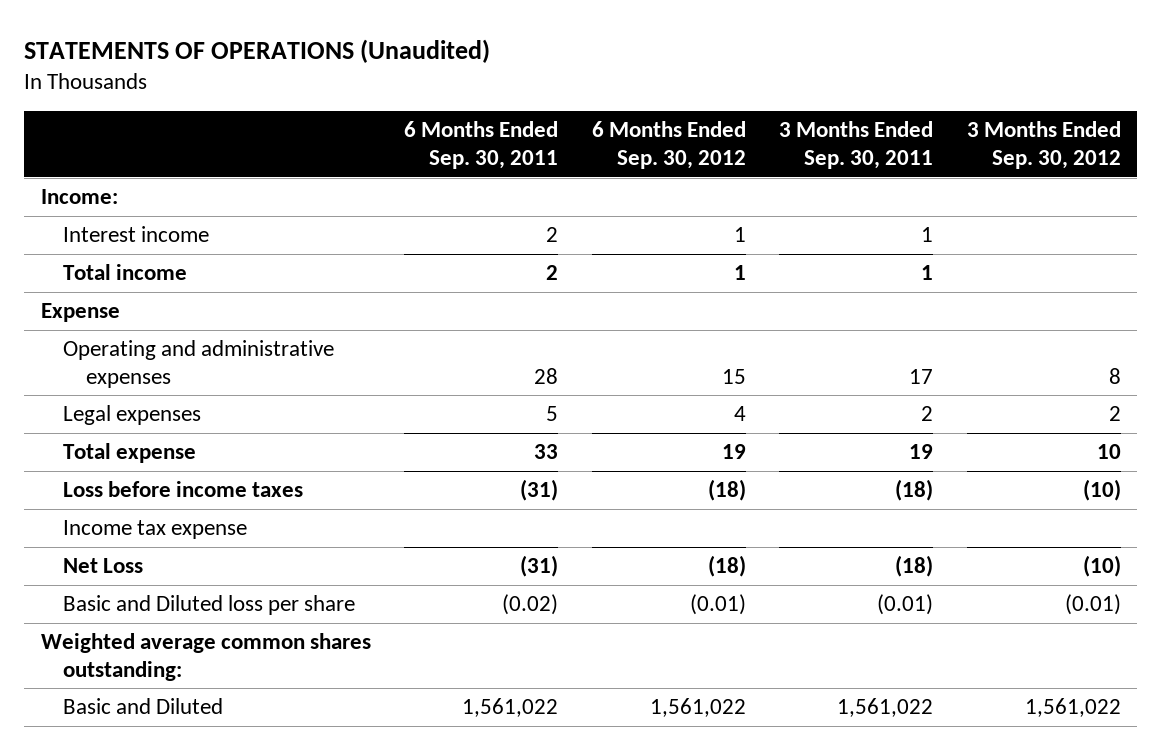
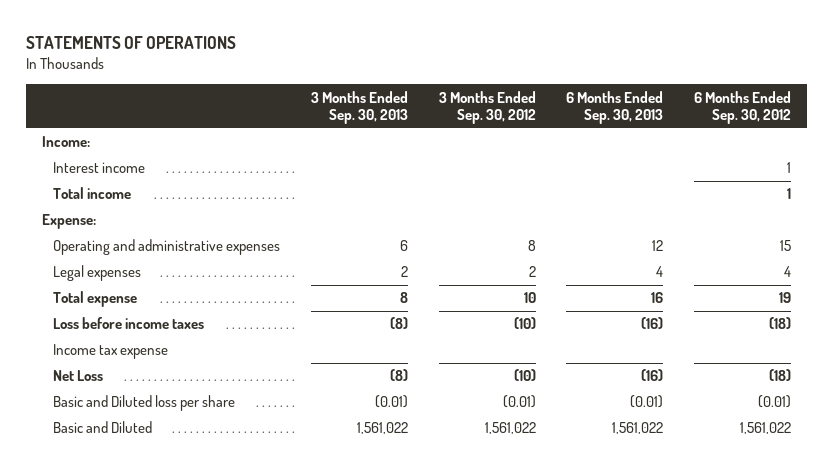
[23,38,490,63] STATEMENTS OF OPERATIONS (Unaudited) -> [26,36,237,50] STATEMENTS OF OPERATIONS
[404,121,559,170] 6 Months Ended Sep. 30, 2011 -> none
[779,121,934,170] 3 Months Ended Sep. 30, 2011 -> none
none -> [310,90,408,125] 3 Months Ended Sep. 30, 2013
none -> [566,90,664,125] 6 Months Ended Sep. 30, 2013
[40,303,120,323] Expense -> [41,214,96,230] Expense:
[40,633,371,681] Weighted average common shares outstanding: -> none

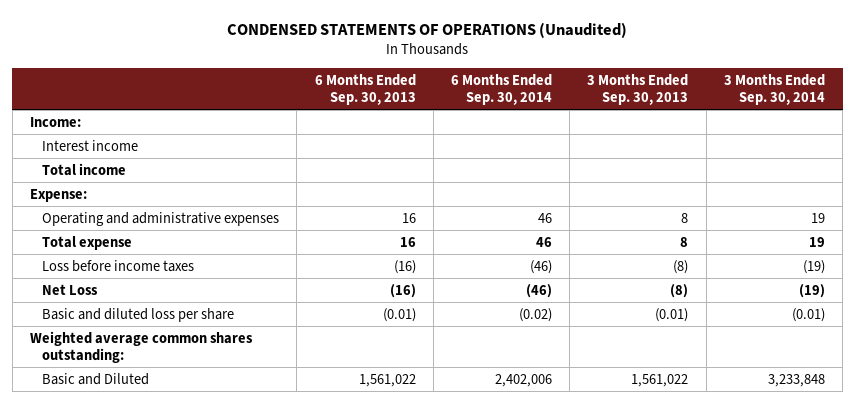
[26,36,237,50] STATEMENTS OF OPERATIONS -> [227,21,628,38] CONDENSED STATEMENTS OF OPERATIONS (Unaudited)
[438,90,536,125] 3 Months Ended Sep. 30, 2012 -> none
[694,90,792,125] 6 Months Ended Sep. 30, 2012 -> none
none -> [451,73,553,105] 6 Months Ended Sep. 30, 2014
none -> [723,73,825,105] 3 Months Ended Sep. 30, 2014
[52,265,141,282] Legal expenses -> none
[399,240,408,252] 6 -> [681,212,689,223] 8
[652,240,664,252] 12 -> [401,212,416,223] 16
[52,344,168,360] Income tax expense -> none
[52,395,235,412] Basic and Diluted loss per share -> [42,307,235,322] Basic and diluted loss per share
none -> [30,330,254,363] Weighted average common shares outstanding:

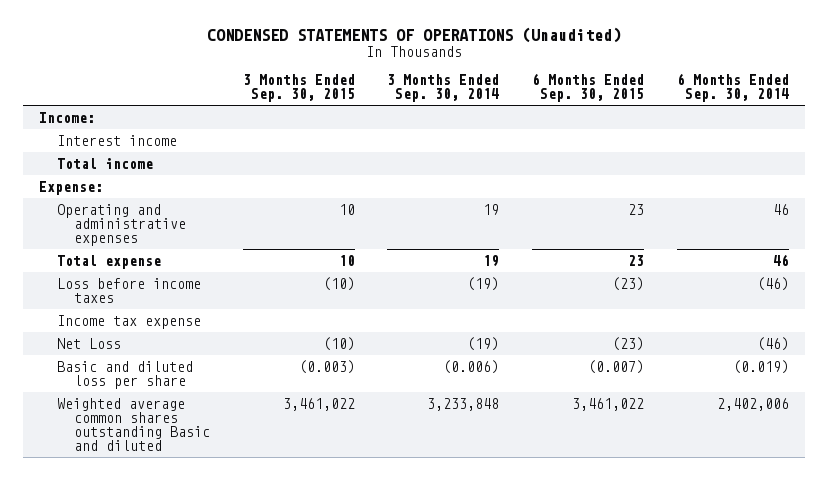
[314,73,416,105] 6 Months Ended Sep. 30, 2013 -> none
[587,73,689,105] 3 Months Ended Sep. 30, 2013 -> none
none -> [242,73,355,103] 3 Months Ended Sep. 30, 2015
none -> [532,72,645,103] 6 Months Ended Sep. 30, 2015
none -> [56,314,201,329] Income tax expense
[30,330,254,363] Weighted average common shares outstanding: -> none
[519,307,553,322] (0.02) -> [732,359,789,374] (0.019)
[791,307,825,322] (0.01) -> [443,359,500,374] (0.006)
[42,372,150,385] Basic and Diluted -> [56,397,210,452] Weighted average common shares outstanding Basic and diluted

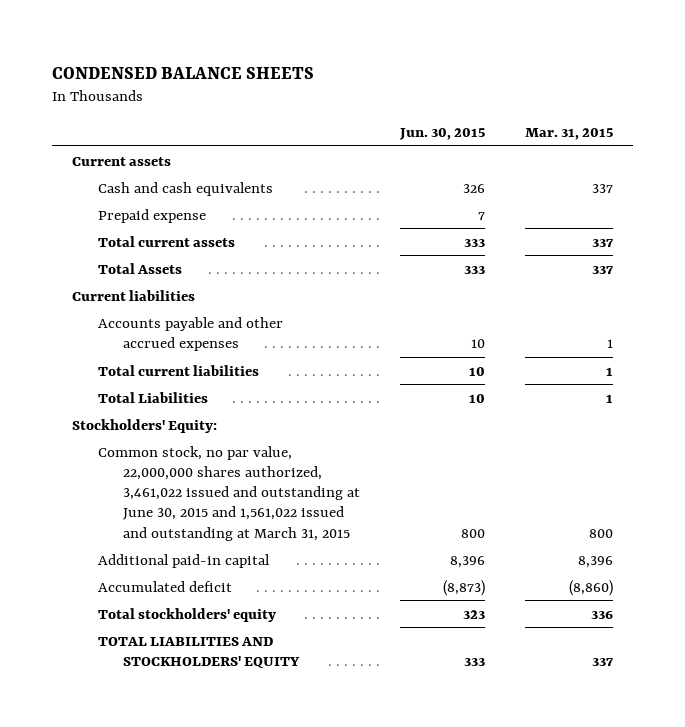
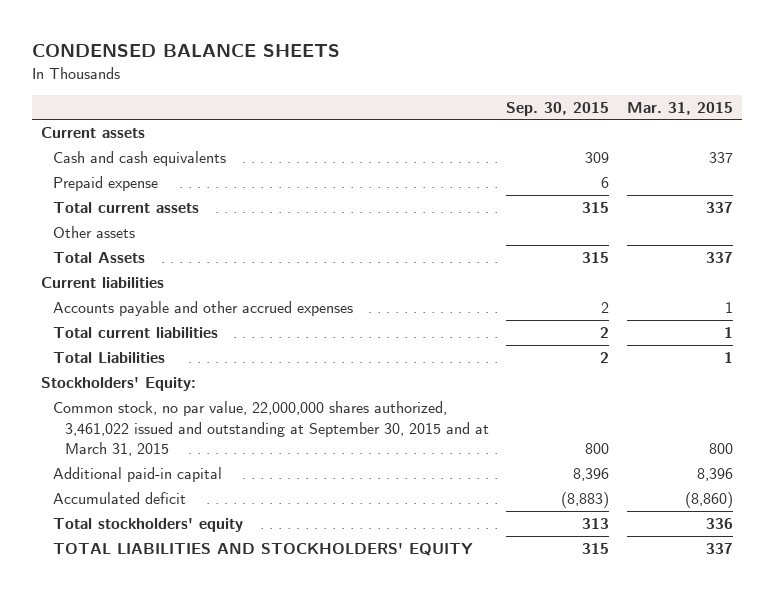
[399,127,486,140] Jun. 30, 2015 -> none
none -> [506,101,610,116] Sep. 30, 2015
none -> [52,225,135,238] Other assets
[97,445,361,541] Common stock, no par value, 22,000,000 shares authorized, 3,461,022 issued and outstanding at June 30, 2015 and 1,561,022 issued and outstanding at March 31, 2015 -> [52,400,489,457] Common stock, no par value, 22,000,000 shares authorized, 3,461,022 issued and outstanding at September 30, 2015 and at March 31, 2015

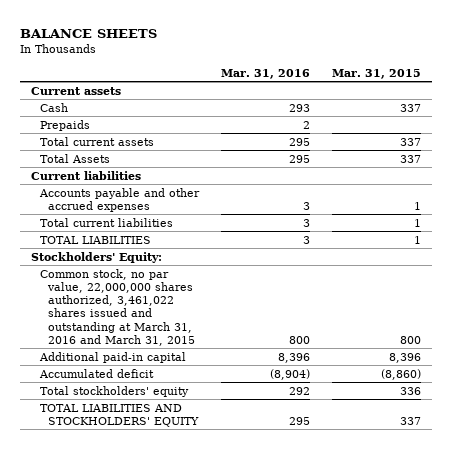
[32,44,341,58] CONDENSED BALANCE SHEETS -> [20,28,158,38] BALANCE SHEETS
[506,101,610,116] Sep. 30, 2015 -> none
none -> [220,68,310,79] Mar. 31, 2016
[52,150,226,166] Cash and cash equivalents -> [39,102,68,112] Cash
[52,175,158,191] Prepaid expense -> [39,119,90,131] Prepaids
[52,225,135,238] Other assets -> none
[52,351,165,363] Total Liabilities -> [39,235,151,244] TOTAL LIABILITIES
[52,400,489,457] Common stock, no par value, 22,000,000 shares authorized, 3,461,022 issued and outstanding at September 30, 2015 and at March 31, 2015 -> [39,268,195,346] Common stock, no par value, 22,000,000 shares authorized, 3,461,022 shares issued and outstanding at March 31, 2016 and March 31, 2015

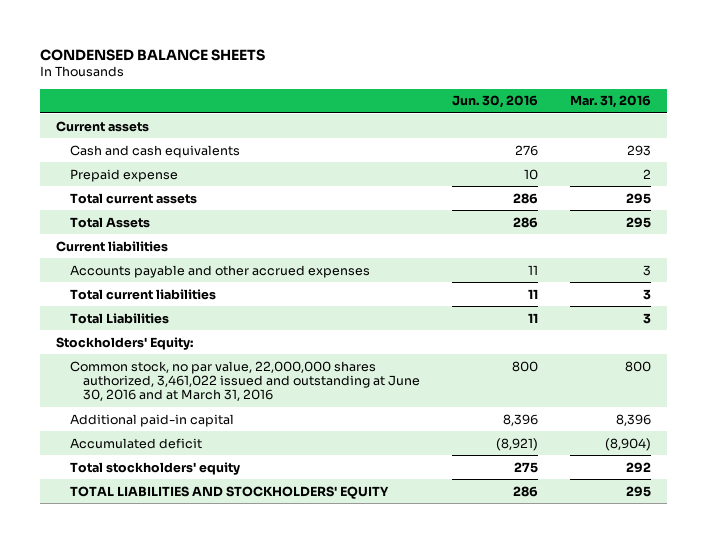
[20,28,158,38] BALANCE SHEETS -> [40,48,266,61] CONDENSED BALANCE SHEETS
[331,68,421,79] Mar. 31, 2015 -> none
none -> [452,95,539,109] Jun. 30, 2016
[39,102,68,112] Cash -> [69,144,240,158] Cash and cash equivalents
[39,119,90,131] Prepaids -> [69,168,178,182] Prepaid expense
[39,235,151,244] TOTAL LIABILITIES -> [69,312,169,324] Total Liabilities
[39,268,195,346] Common stock, no par value, 22,000,000 shares authorized, 3,461,022 shares issued and outstanding at March 31, 2016 and March 31, 2015 -> [69,360,421,402] Common stock, no par value, 22,000,000 shares authorized, 3,461,022 issued and outstanding at June 30, 2016 and at March 31, 2016

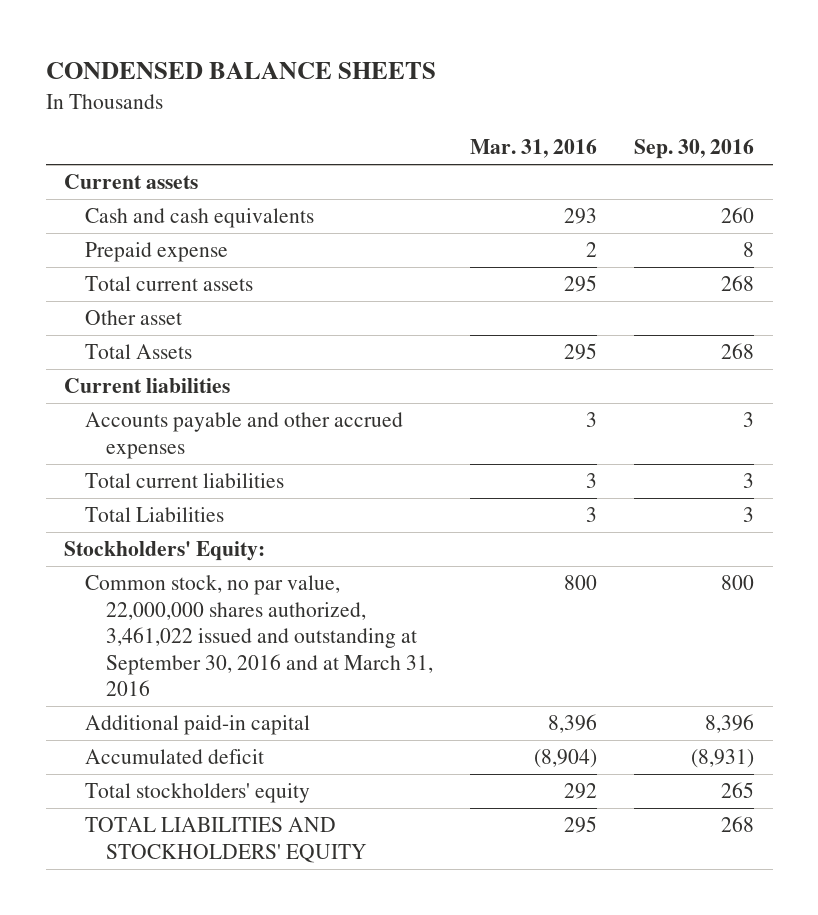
[452,95,539,109] Jun. 30, 2016 -> none
none -> [634,139,755,160] Sep. 30, 2016
none -> [85,310,183,326] Other asset
[69,360,421,402] Common stock, no par value, 22,000,000 shares authorized, 3,461,022 issued and outstanding at June 30, 2016 and at March 31, 2016 -> [85,575,434,697] Common stock, no par value, 22,000,000 shares authorized, 3,461,022 issued and outstanding at September 30, 2016 and at March 31, 2016

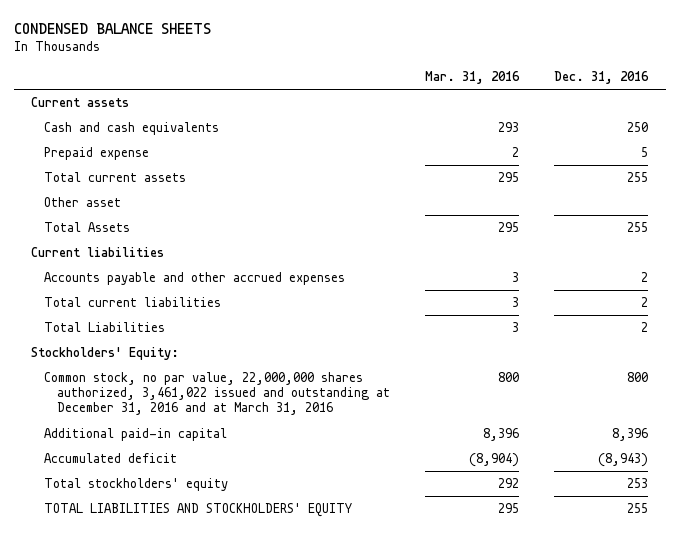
[634,139,755,160] Sep. 30, 2016 -> none
none -> [554,71,650,85] Dec. 31, 2016
[85,575,434,697] Common stock, no par value, 22,000,000 shares authorized, 3,461,022 issued and outstanding at September 30, 2016 and at March 31, 2016 -> [44,372,391,416] Common stock, no par value, 22,000,000 shares authorized, 3,461,022 issued and outstanding at December 31, 2016 and at March 31, 2016

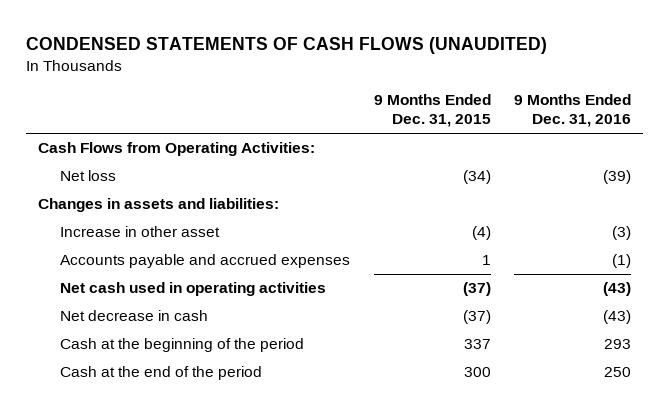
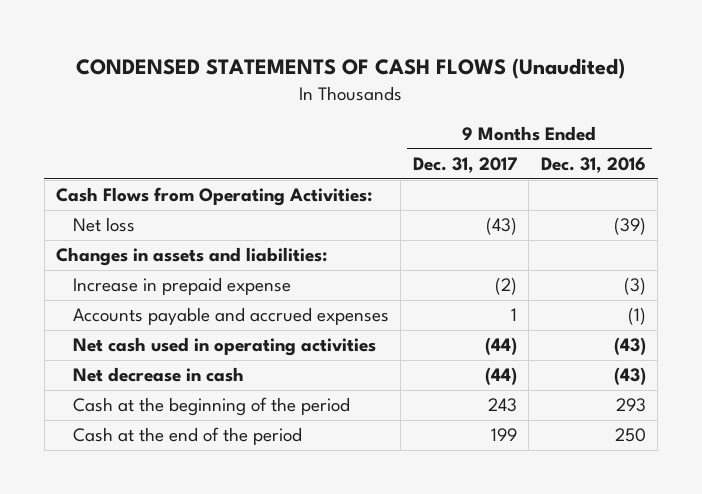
[26,36,548,54] CONDENSED STATEMENTS OF CASH FLOWS (UNAUDITED) -> [76,58,626,80] CONDENSED STATEMENTS OF CASH FLOWS (Unaudited)
[373,94,491,128] 9 Months Ended Dec. 31, 2015 -> none
none -> [412,157,517,174] Dec. 31, 2017
[60,226,221,238] Increase in other asset -> none
none -> [72,277,291,296] Increase in prepaid expense

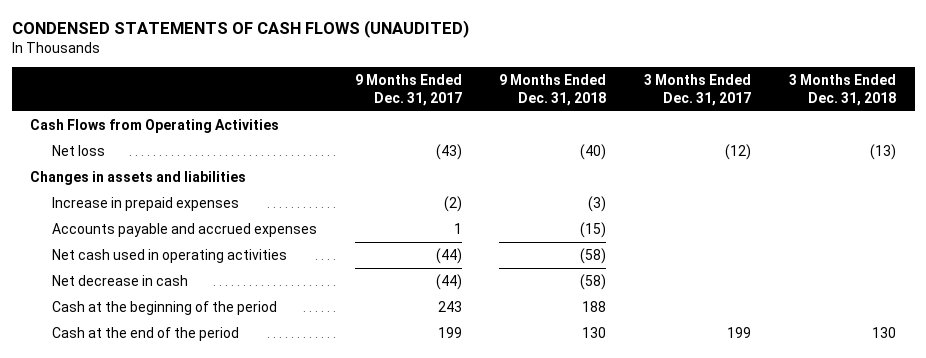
[76,58,626,80] CONDENSED STATEMENTS OF CASH FLOWS (Unaudited) -> [11,19,469,38] CONDENSED STATEMENTS OF CASH FLOWS (UNAUDITED)
[540,157,646,174] Dec. 31, 2016 -> none
none -> [499,74,607,107] 9 Months Ended Dec. 31, 2018
none -> [644,74,752,107] 3 Months Ended Dec. 31, 2017
none -> [788,74,896,107] 3 Months Ended Dec. 31, 2018
[56,187,373,207] Cash Flows from Operating Activities: -> [30,118,280,133] Cash Flows from Operating Activities
[56,247,328,267] Changes in assets and liabilities: -> [30,170,247,185] Changes in assets and liabilities
[72,277,291,296] Increase in prepaid expense -> [51,196,239,211] Increase in prepaid expenses

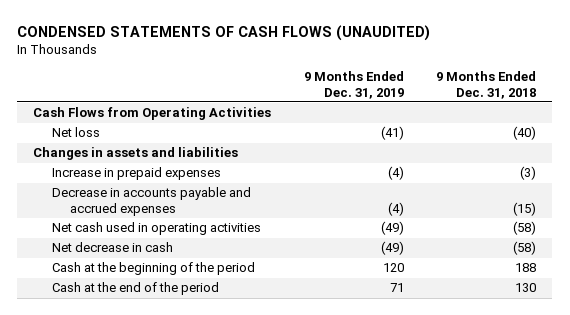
[354,74,462,107] 9 Months Ended Dec. 31, 2017 -> none
[644,74,752,107] 3 Months Ended Dec. 31, 2017 -> none
[788,74,896,107] 3 Months Ended Dec. 31, 2018 -> none
none -> [303,71,404,99] 9 Months Ended Dec. 31, 2019
[51,222,317,237] Accounts payable and accrued expenses -> [51,187,251,216] Decrease in accounts payable and accrued expenses

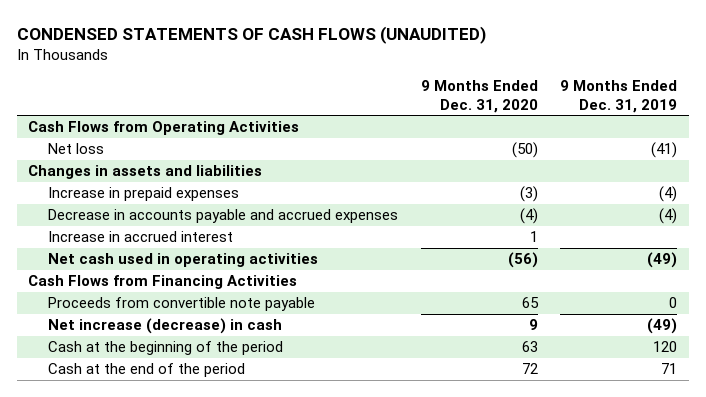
[436,71,537,99] 9 Months Ended Dec. 31, 2018 -> none
none -> [420,80,538,113] 9 Months Ended Dec. 31, 2020
none -> [48,231,234,243] Increase in accrued interest
none -> [28,275,298,290] Cash Flows from Financing Activities
none -> [48,297,316,312] Proceeds from convertible note payable
[51,242,173,253] Net decrease in cash -> [48,318,283,335] Net increase (decrease) in cash

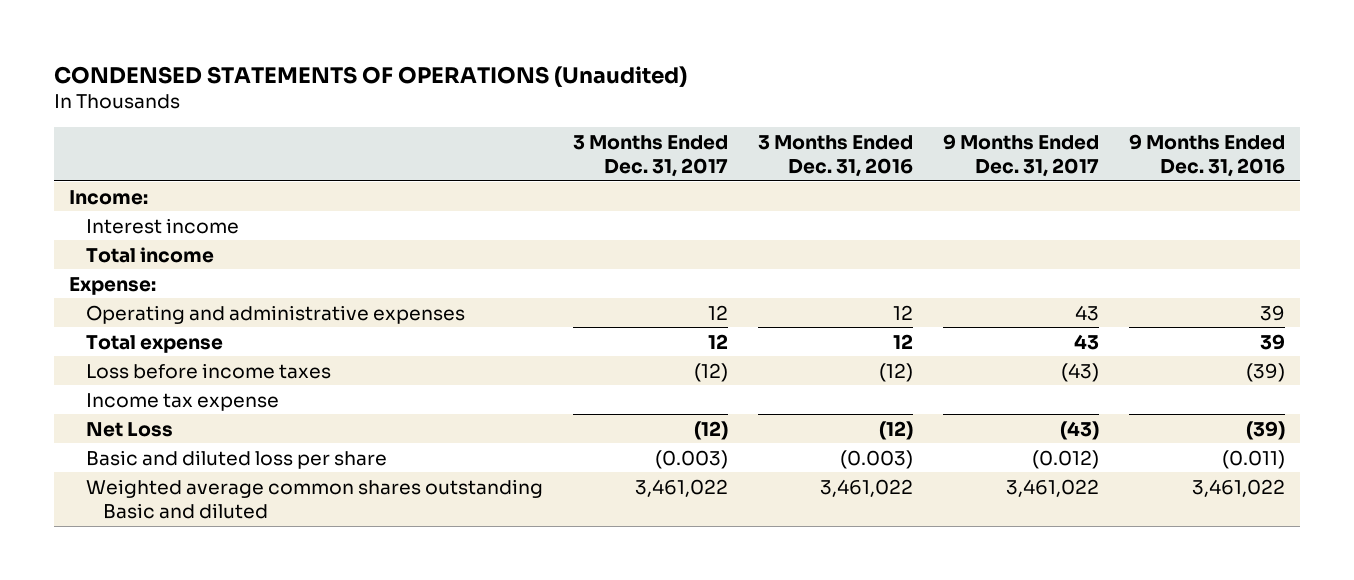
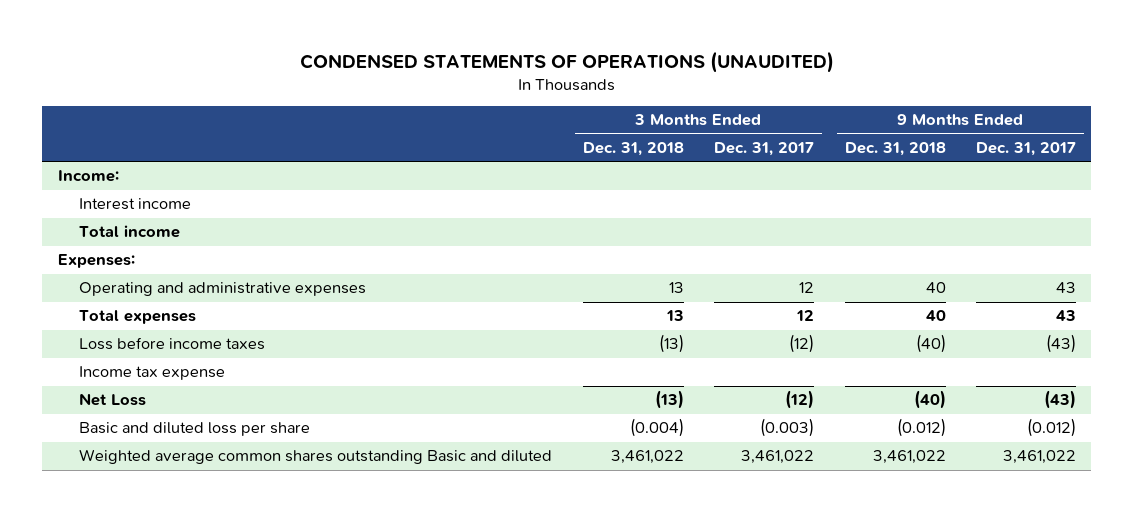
[53,65,687,87] CONDENSED STATEMENTS OF OPERATIONS (Unaudited) -> [299,50,834,73] CONDENSED STATEMENTS OF OPERATIONS (UNAUDITED)
[757,134,913,177] 3 Months Ended Dec. 31, 2016 -> none
[1129,133,1286,177] 9 Months Ended Dec. 31, 2016 -> none
none -> [582,141,684,156] Dec. 31, 2018
none -> [844,141,946,156] Dec. 31, 2018
[68,276,156,295] Expense: -> [57,254,135,269] Expenses:
[85,334,223,353] Total expense -> [79,310,197,325] Total expenses

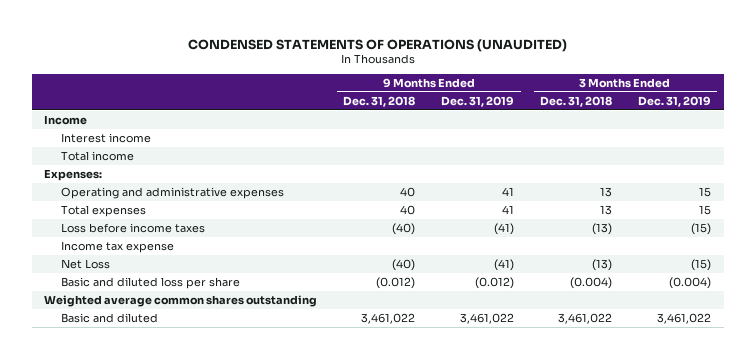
[714,141,815,156] Dec. 31, 2017 -> none
[976,141,1077,156] Dec. 31, 2017 -> none
none -> [441,95,515,107] Dec. 31, 2019
none -> [637,95,711,107] Dec. 31, 2019
[57,170,119,183] Income: -> [44,114,88,125] Income
none -> [44,294,318,307] Weighted average common shares outstanding
[79,449,553,465] Weighted average common shares outstanding Basic and diluted -> [61,312,159,323] Basic and diluted

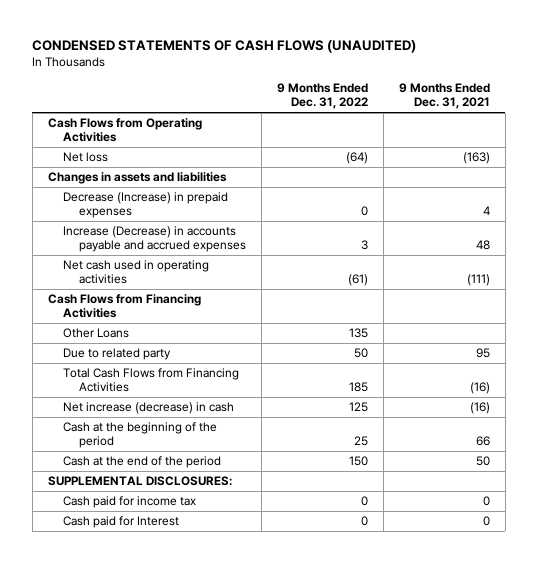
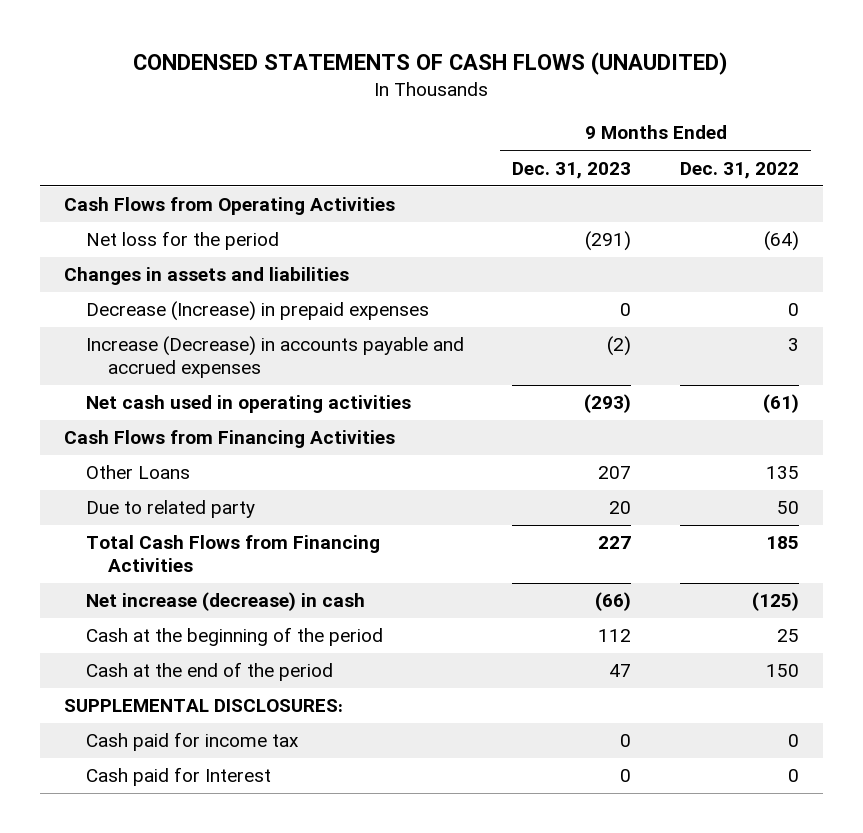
[398,83,490,110] 9 Months Ended Dec. 31, 2021 -> none
none -> [512,161,632,179] Dec. 31, 2023
[63,152,109,163] Net loss -> none
none -> [86,231,280,251] Net loss for the period
[348,402,368,413] 125 -> [751,592,799,612] (125)

